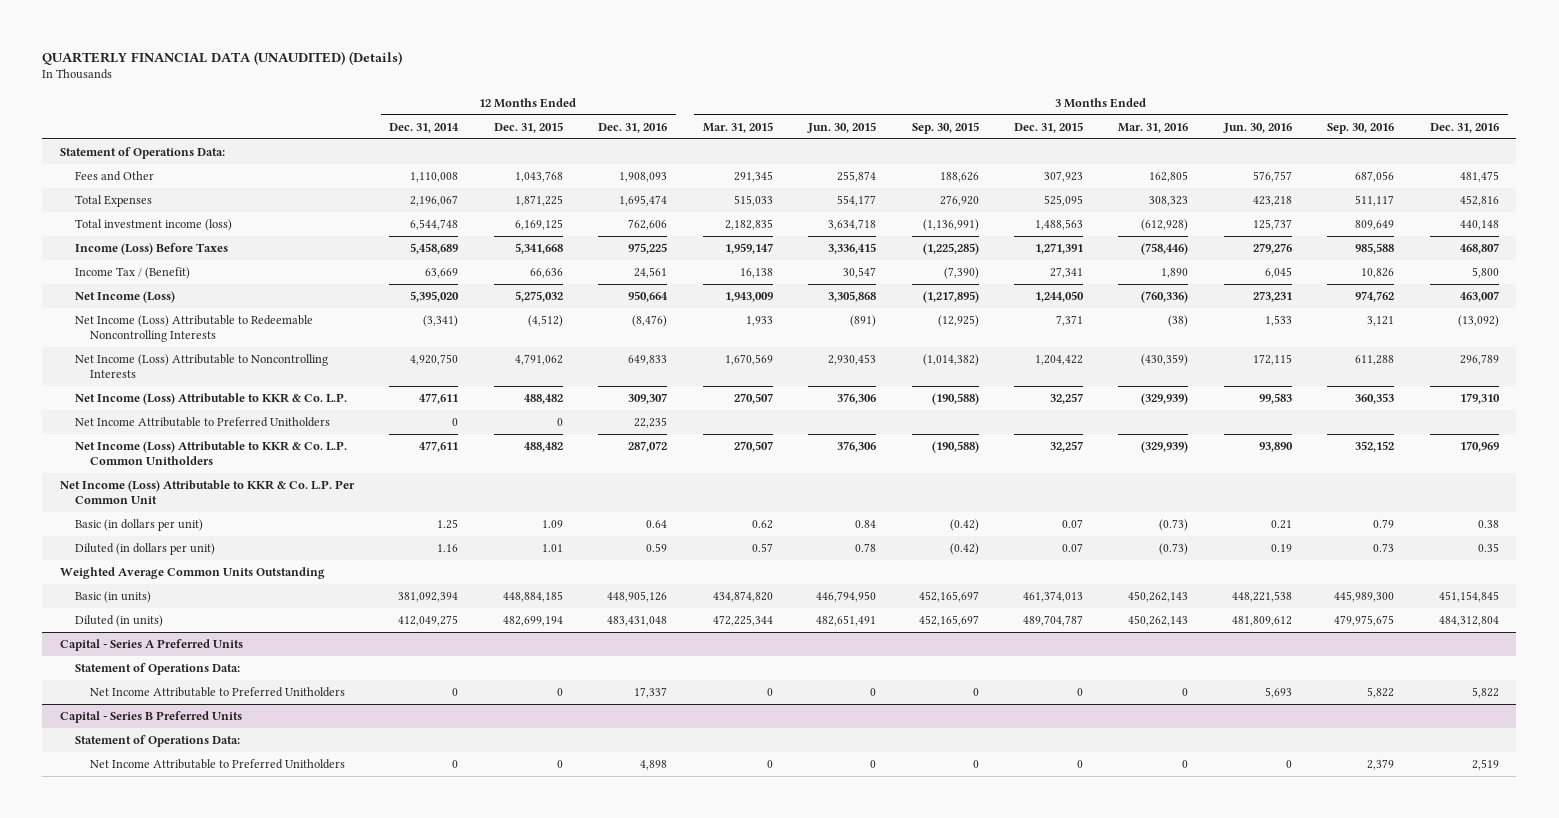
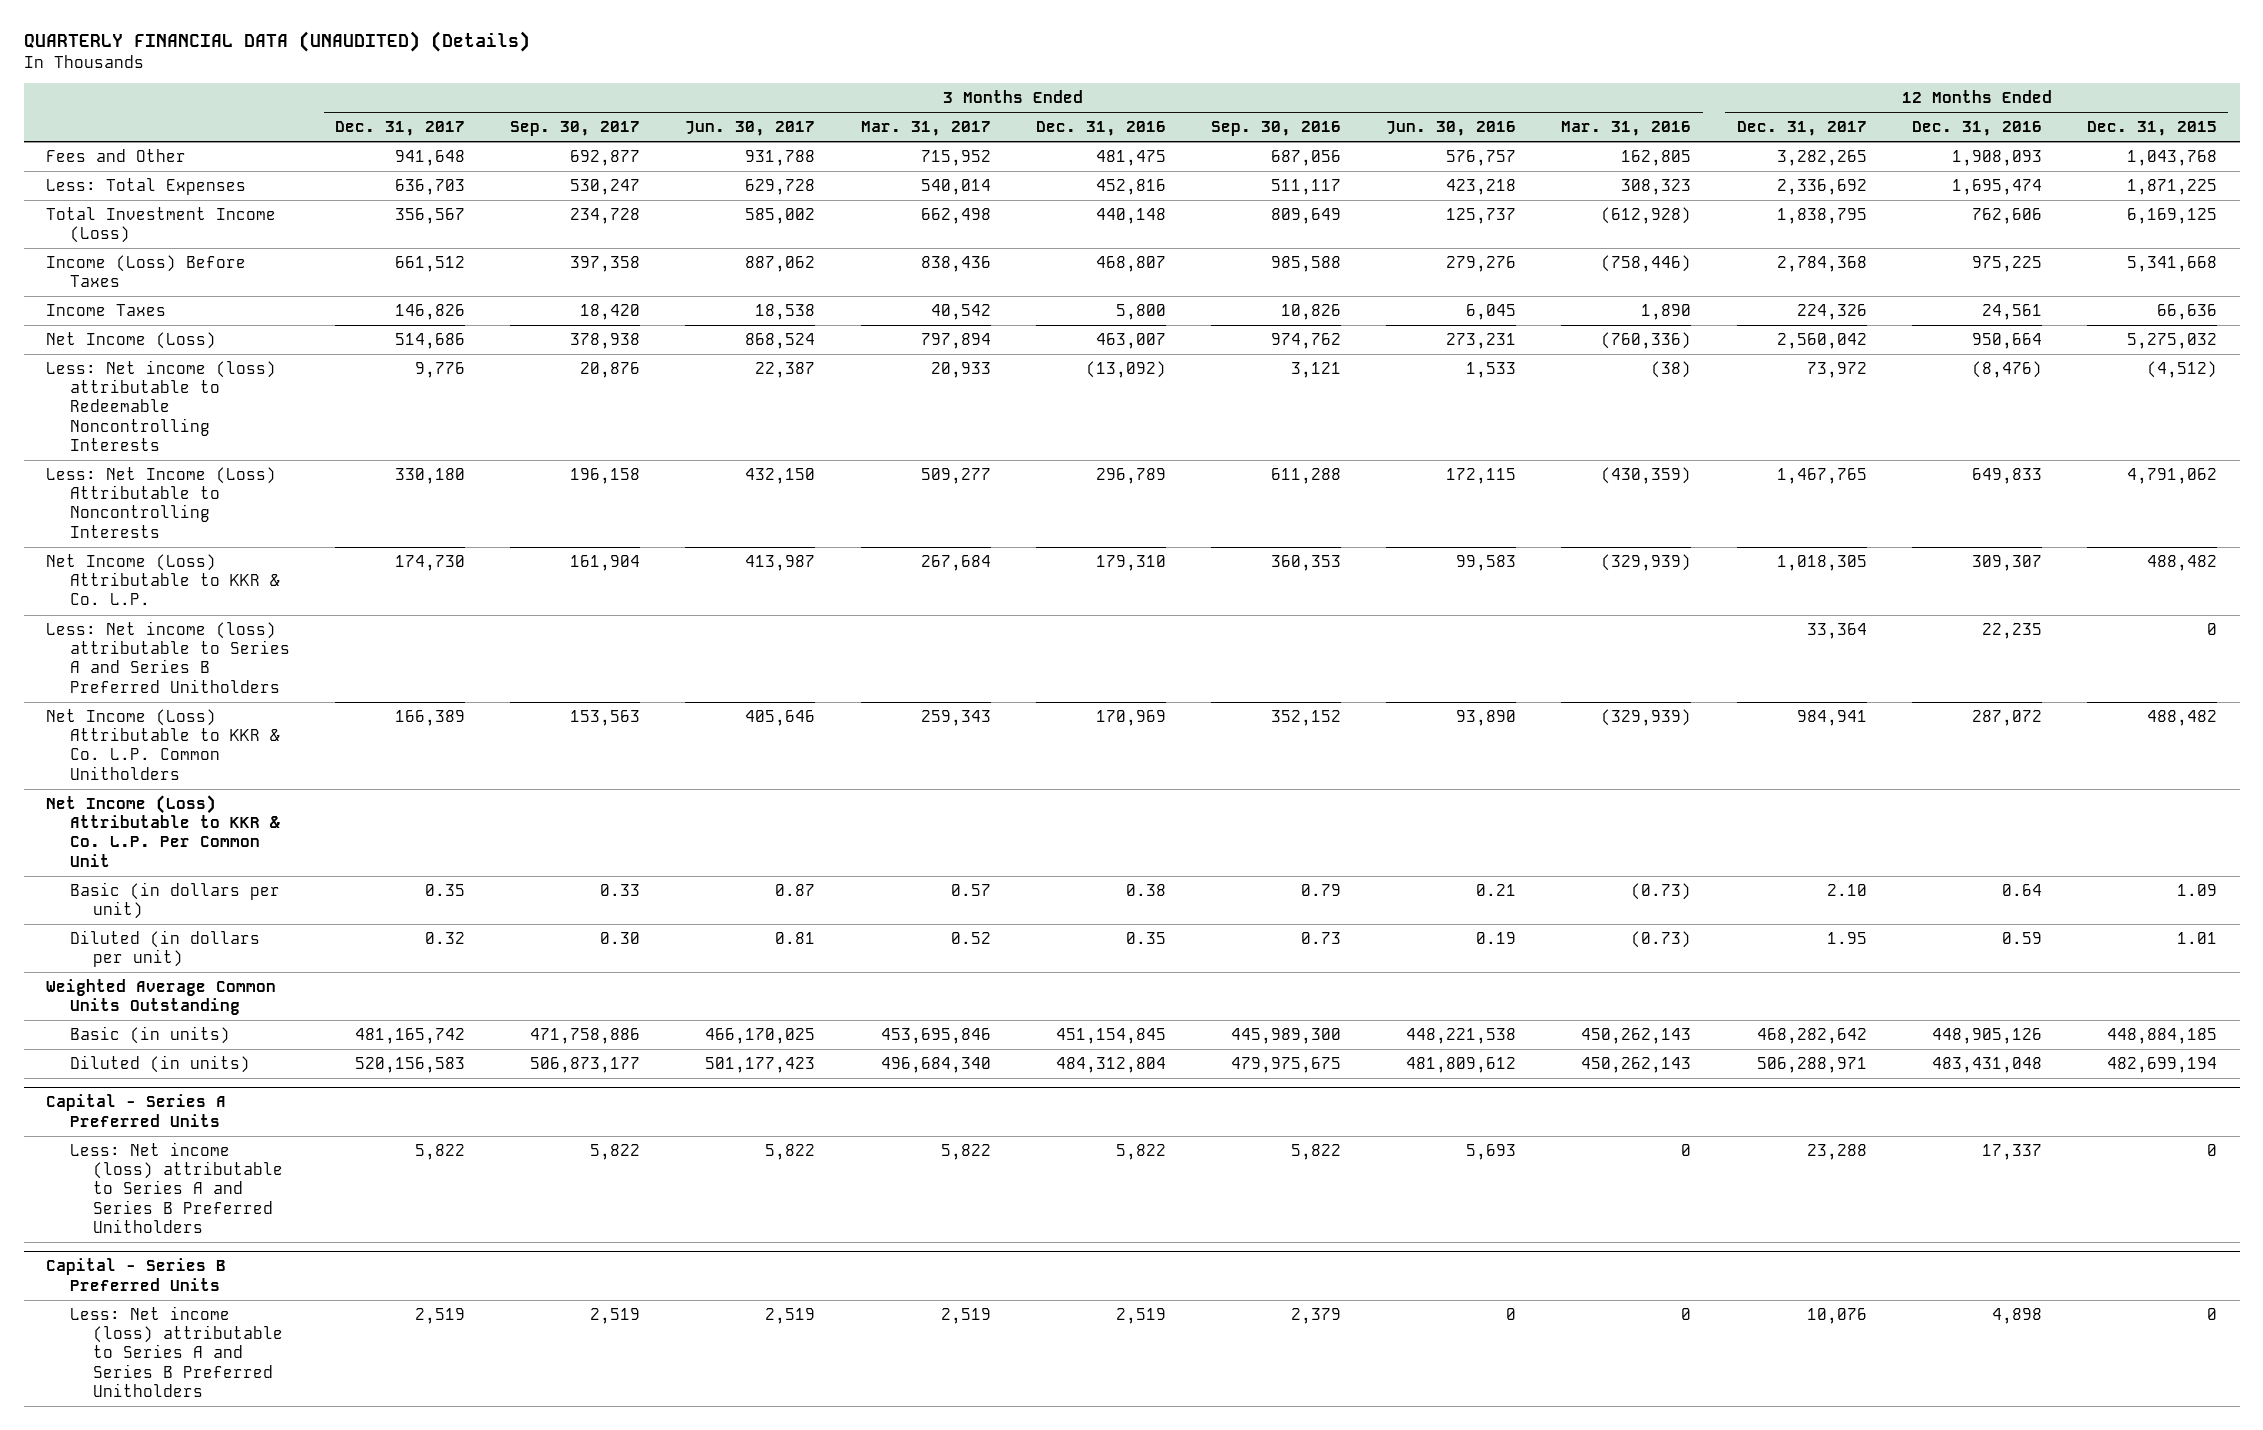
[389,122,460,133] Dec. 31, 2014 -> none
[702,121,773,133] Mar. 31, 2015 -> none
[807,121,877,133] Jun. 30, 2015 -> none
[911,121,979,134] Sep. 30, 2015 -> none
[1014,121,1084,133] Dec. 31, 2015 -> none
none -> [334,120,465,136] Dec. 31, 2017
none -> [510,120,641,136] Sep. 30, 2017
none -> [685,120,816,136] Jun. 30, 2017
none -> [860,120,991,136] Mar. 31, 2017
none -> [1736,120,1867,136] Dec. 31, 2017
[60,146,226,159] Statement of Operations Data: -> none
[74,194,152,207] Total Expenses -> [46,177,247,195] Less: Total Expenses
[74,218,232,231] Total investment income (loss) -> [46,206,277,244] Total Investment Income (Loss)
[74,266,190,279] Income Tax / (Benefit) -> [46,303,167,316] Income Taxes
[74,314,313,343] Net Income (Loss) Attributable to Redeemable Noncontrolling Interests -> [46,359,277,452] Less: Net income (loss) attributable to Redeemable Noncontrolling Interests
[74,353,328,379] Net Income (Loss) Attributable to Noncontrolling Interests -> [46,466,277,538] Less: Net Income (Loss) Attributable to Noncontrolling Interests
[74,416,330,427] Net Income Attributable to Preferred Unitholders -> [46,620,290,693] Less: Net income (loss) attributable to Series A and Series B Preferred Unitholders
[74,662,240,675] Statement of Operations Data: -> none
[89,686,345,697] Net Income Attributable to Preferred Unitholders -> [69,1141,284,1234] Less: Net income (loss) attributable to Series A and Series B Preferred Unitholders
[74,734,240,747] Statement of Operations Data: -> none
[89,758,345,769] Net Income Attributable to Preferred Unitholders -> [69,1305,284,1398] Less: Net income (loss) attributable to Series A and Series B Preferred Unitholders

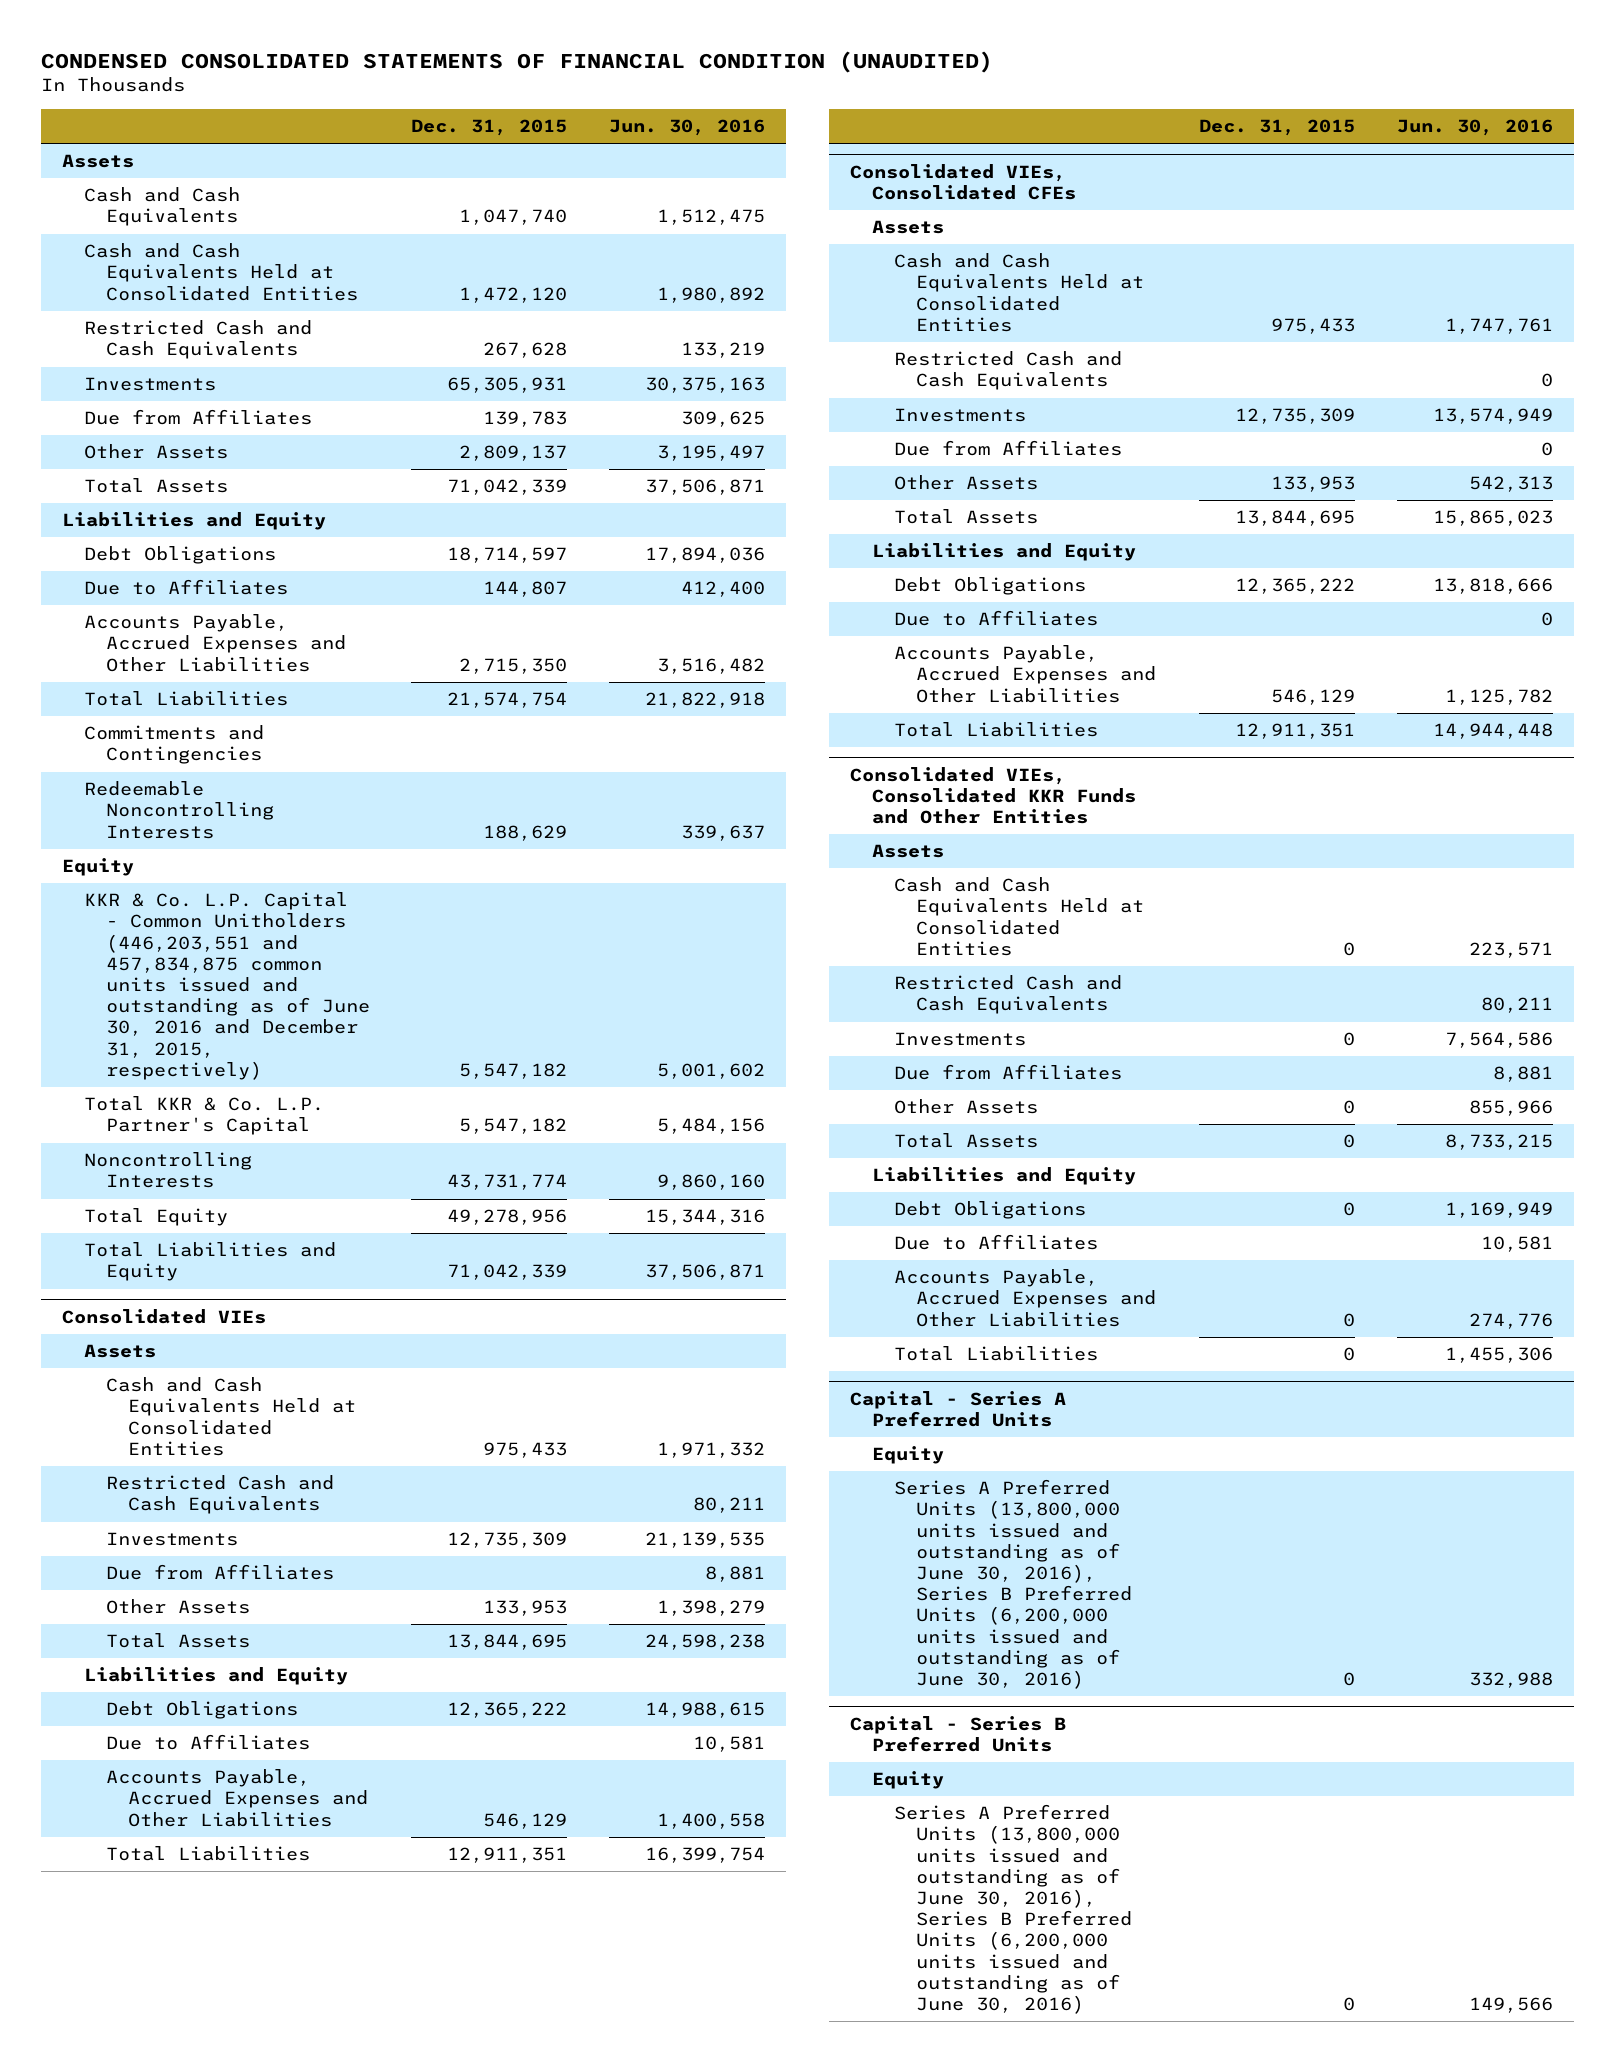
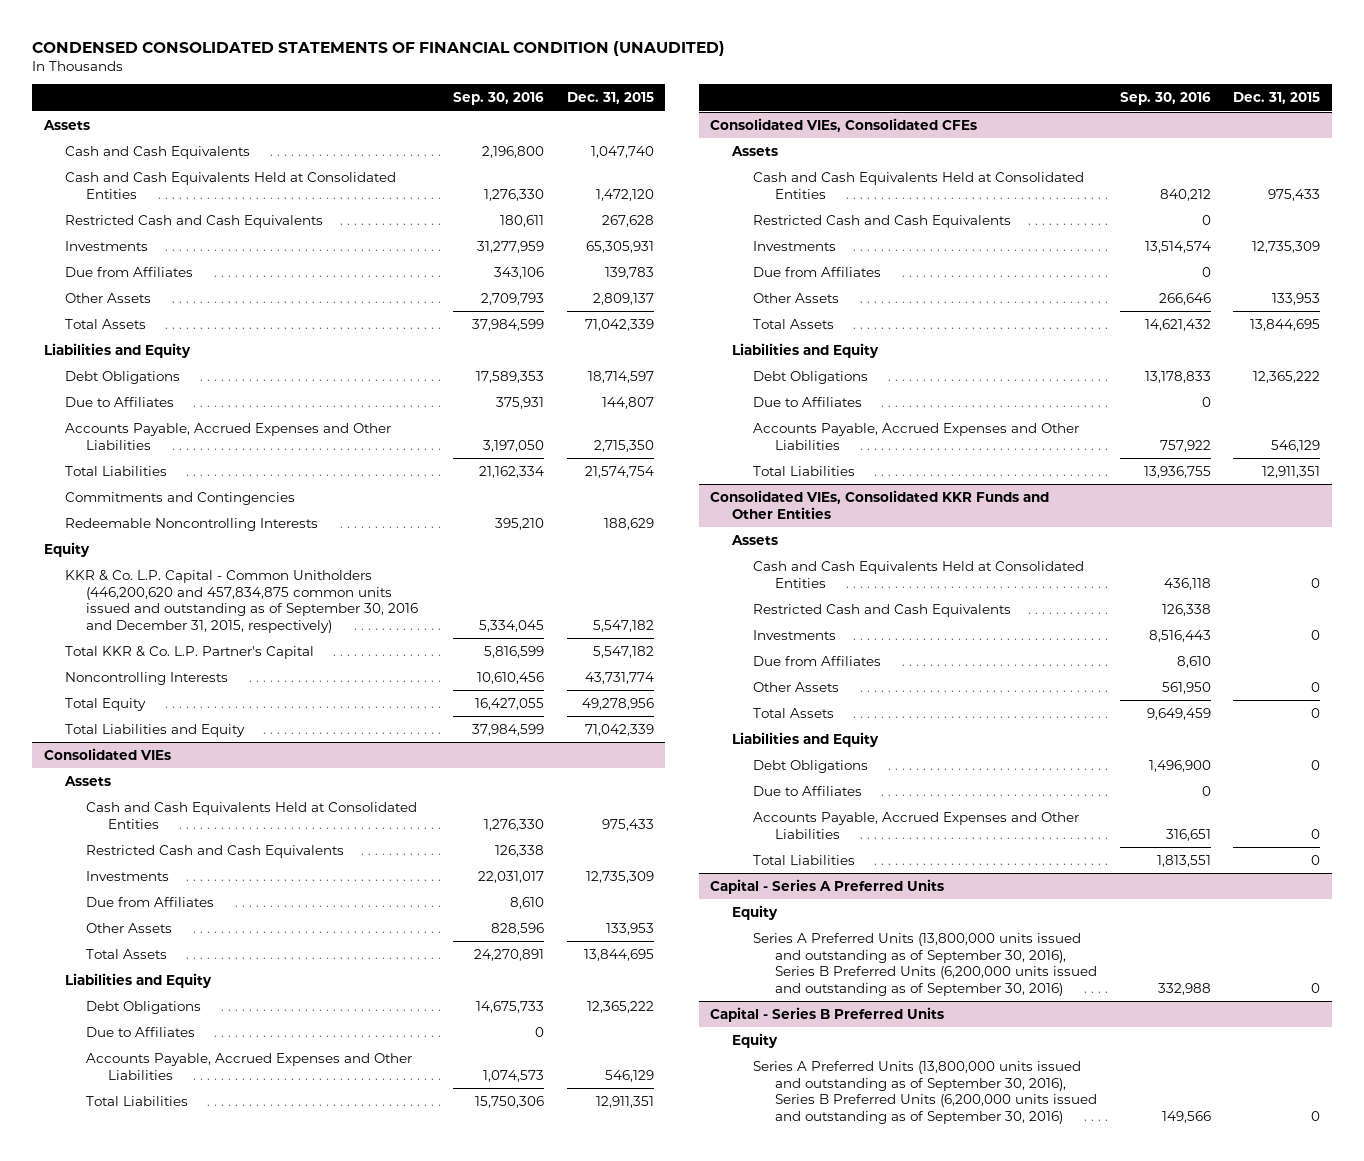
[608,118,765,136] Jun. 30, 2016 -> none
none -> [452,92,544,106] Sep. 30, 2016
[83,892,370,1080] KKR & Co. L.P. Capital - Common Unitholders (446,203,551 and 457,834,875 common units issued and outstanding as of June 30, 2016 and December 31, 2015, respectively) -> [64,569,419,633] KKR & Co. L.P. Capital - Common Unitholders (446,200,620 and 457,834,875 common units issued and outstanding as of September 30, 2016 and December 31, 2015, respectively)
[893,1479,1132,1690] Series A Preferred Units (13,800,000 units issued and outstanding as of June 30, 2016), Series B Preferred Units (6,200,000 units issued and outstanding as of June 30, 2016) -> [753,932,1097,996] Series A Preferred Units (13,800,000 units issued and outstanding as of September 30, 2016), Series B Preferred Units (6,200,000 units issued and outstanding as of September 30, 2016)
[893,1804,1132,2015] Series A Preferred Units (13,800,000 units issued and outstanding as of June 30, 2016), Series B Preferred Units (6,200,000 units issued and outstanding as of June 30, 2016) -> [753,1060,1097,1124] Series A Preferred Units (13,800,000 units issued and outstanding as of September 30, 2016), Series B Preferred Units (6,200,000 units issued and outstanding as of September 30, 2016)

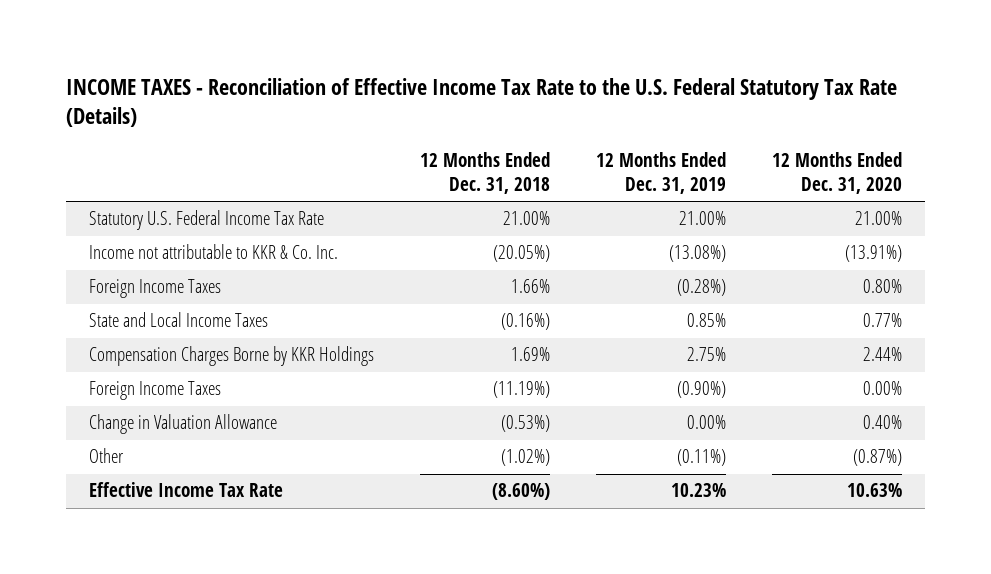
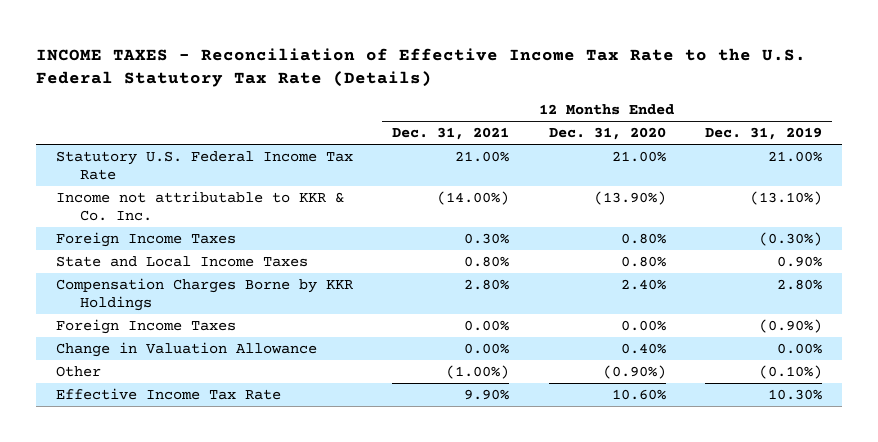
[419,151,550,194] 12 Months Ended Dec. 31, 2018 -> none
none -> [392,127,510,141] Dec. 31, 2021
[668,245,726,263] (13.08%) -> [750,190,823,205] (13.10%)
[845,245,903,263] (13.91%) -> [593,190,666,205] (13.90%)
[676,279,726,297] (0.28%) -> [759,231,823,246] (0.30%)
[686,313,726,328] 0.85% -> [777,255,823,267] 0.90%
[863,313,903,328] 0.77% -> [620,255,666,267] 0.80%
[686,347,726,362] 2.75% -> [777,278,823,290] 2.80%
[863,347,903,362] 2.44% -> [620,278,666,290] 2.40%
[676,449,726,467] (0.11%) -> [759,364,823,379] (0.10%)
[853,449,903,467] (0.87%) -> [602,364,666,379] (0.90%)
[670,483,726,498] 10.23% -> [768,388,823,400] 10.30%
[847,483,903,498] 10.63% -> [611,388,666,400] 10.60%

